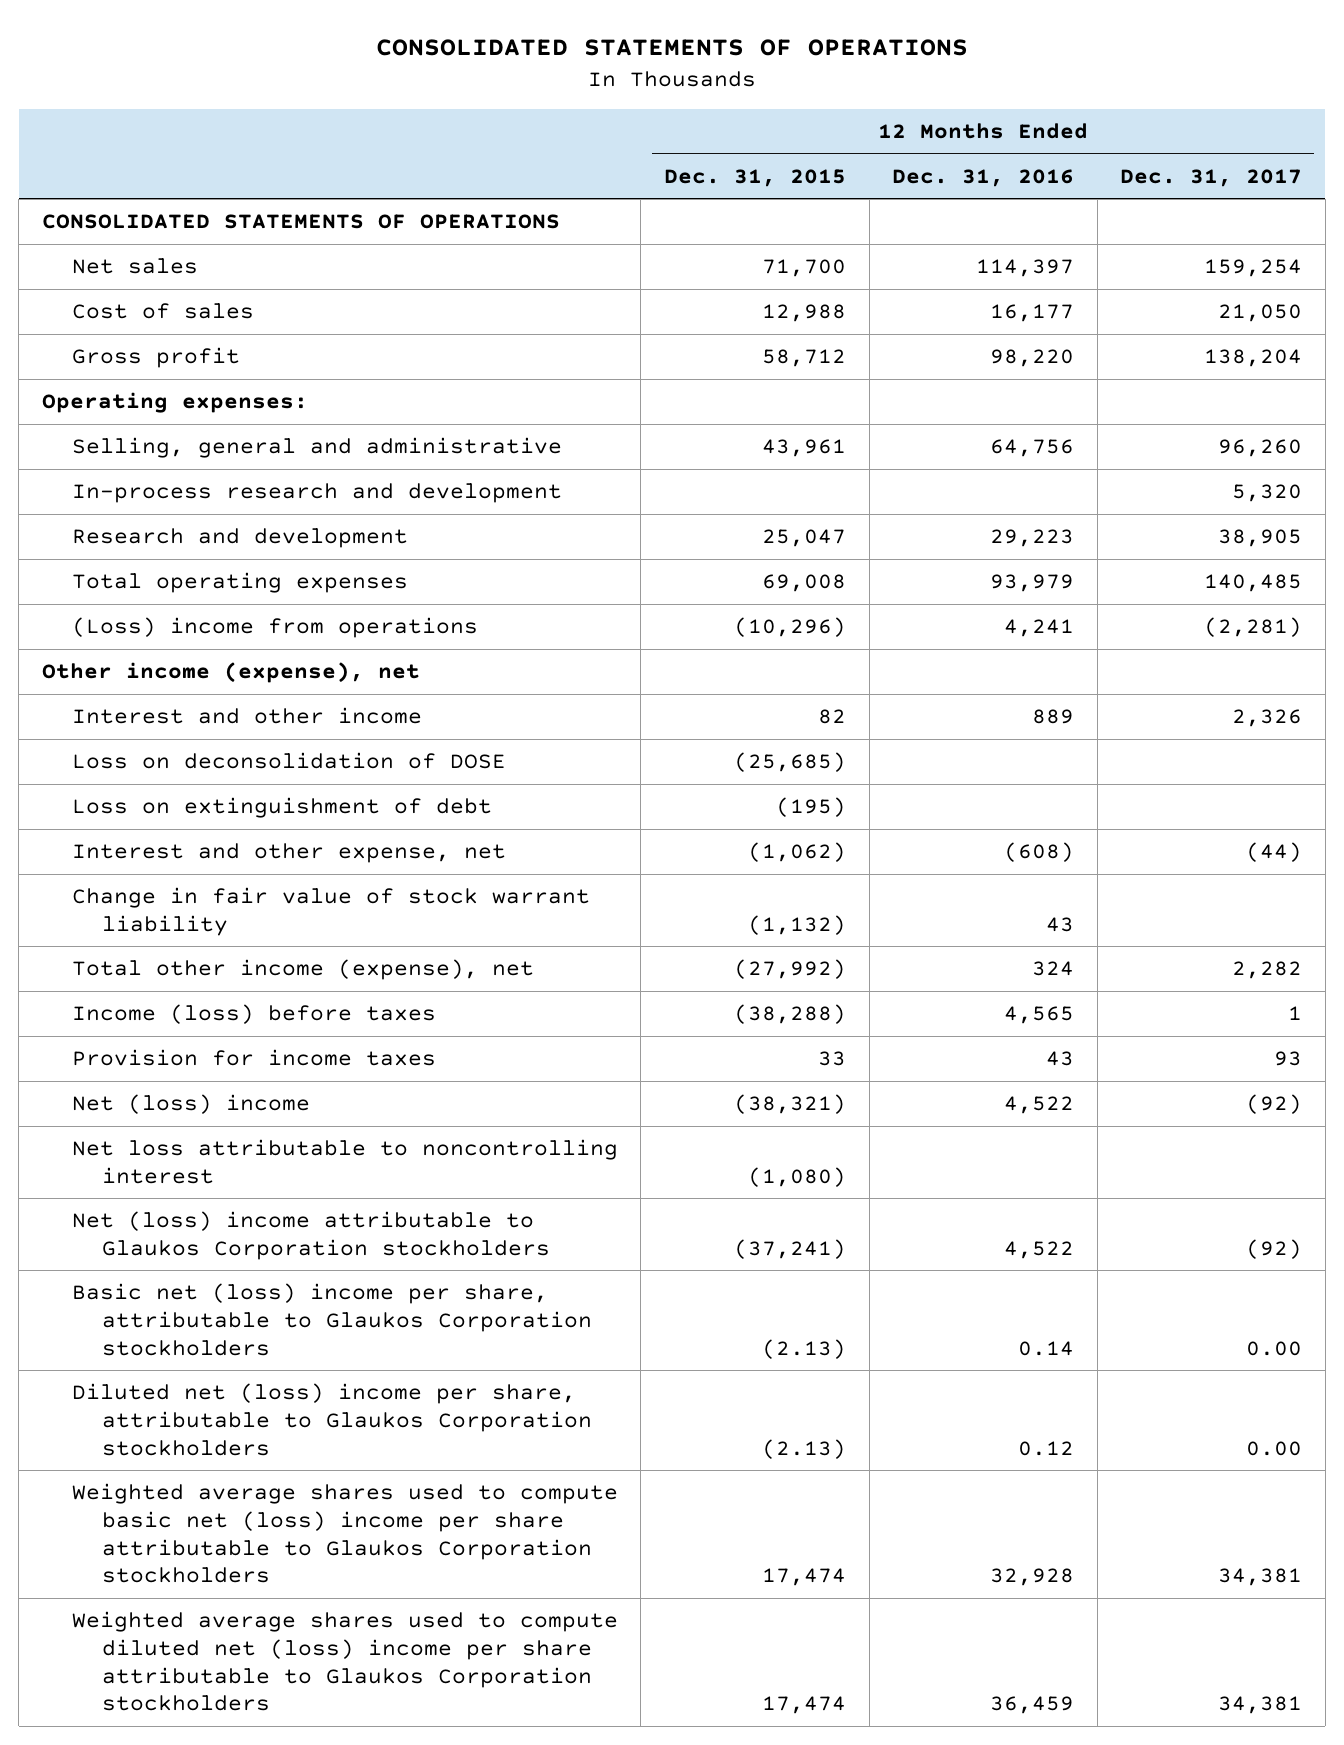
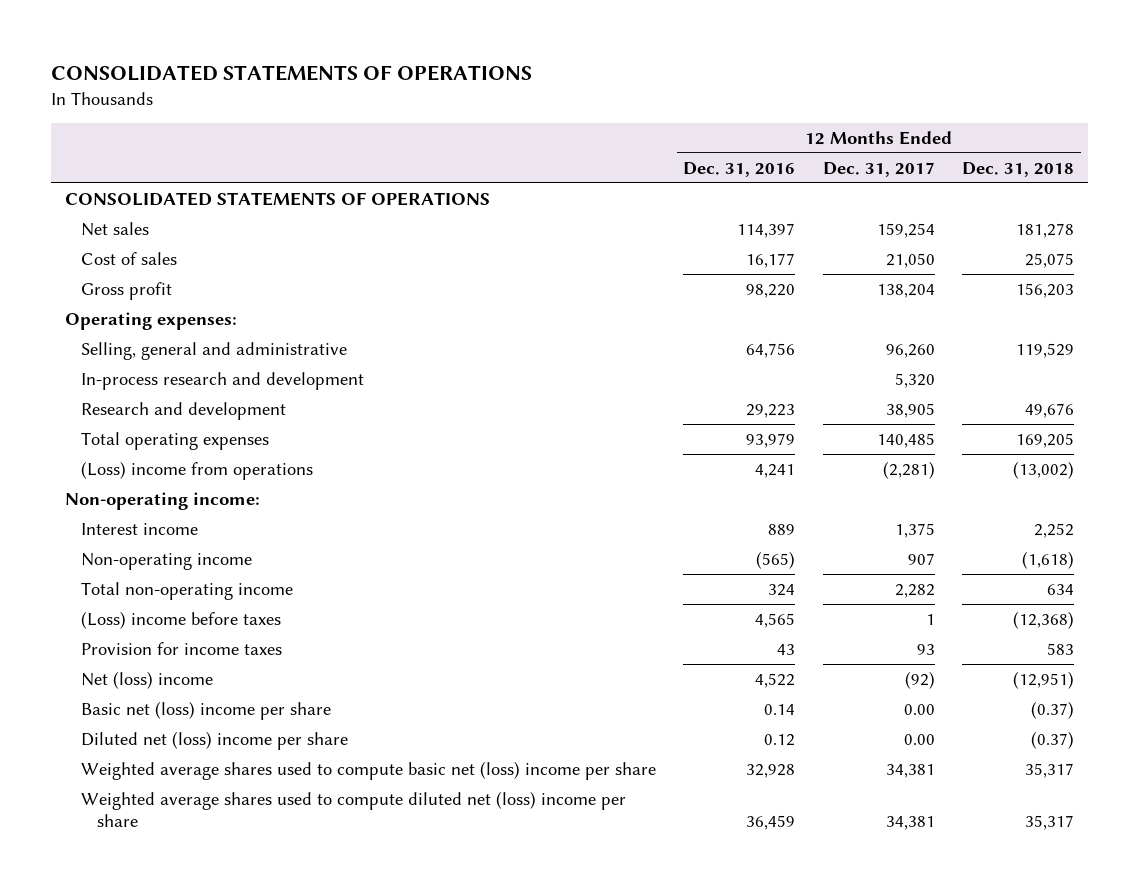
[663,168,846,187] Dec. 31, 2015 -> none
none -> [962,161,1075,177] Dec. 31, 2018
[71,752,506,770] Loss on deconsolidation of DOSE -> none
[71,797,492,819] Loss on extinguishment of debt -> none
[71,843,506,864] Interest and other expense, net -> none
[71,887,590,936] Change in fair value of stock warrant liability -> none
[41,662,420,684] Other income (expense), net -> [65,491,261,510] Non-operating income:
[71,707,422,725] Interest and other income -> [81,522,199,535] Interest income
[1232,709,1303,728] 2,326 -> [894,522,935,538] 1,375
none -> [81,552,253,570] Non-operating income
[71,959,534,981] Total other income (expense), net -> [81,581,294,600] Total non-operating income
[71,1004,436,1025] Income (loss) before taxes -> [81,610,282,629] (Loss) income before taxes
[71,1139,618,1184] Net loss attributable to noncontrolling interest -> none
[71,1211,550,1260] Net (loss) income attributable to Glaukos Corporation stockholders -> none
[71,1283,592,1356] Basic net (loss) income per share, attributable to Glaukos Corporation stockholders -> [81,700,332,720] Basic net (loss) income per share
[71,1383,592,1456] Diluted net (loss) income per share, attributable to Glaukos Corporation stockholders -> [81,730,349,750] Diluted net (loss) income per share
[71,1483,618,1584] Weighted average shares used to compute basic net (loss) income per share attributable to Glaukos Corporation stockholders -> [81,760,657,780] Weighted average shares used to compute basic net (loss) income per share
[71,1611,618,1712] Weighted average shares used to compute diluted net (loss) income per share attributable to Glaukos Corporation stockholders -> [81,790,627,827] Weighted average shares used to compute diluted net (loss) income per share

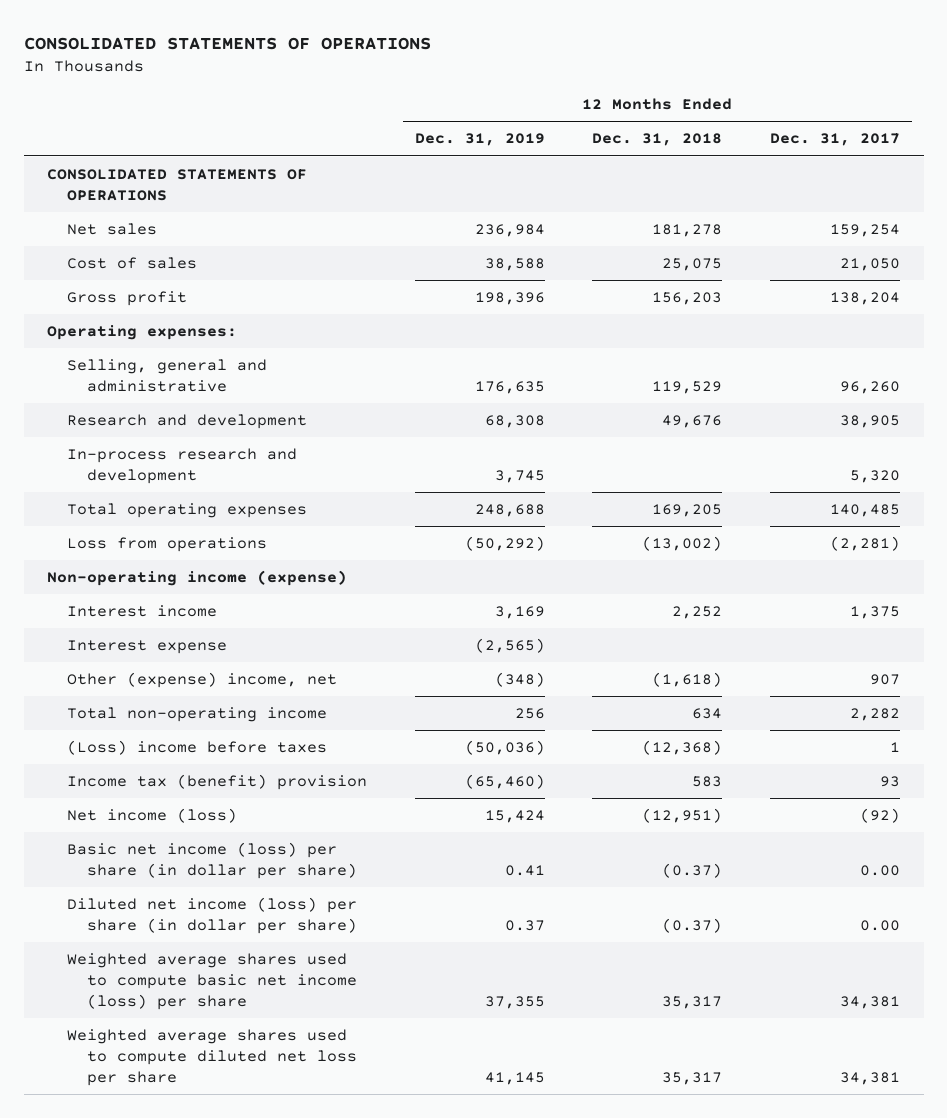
[683,161,796,177] Dec. 31, 2016 -> none
none -> [414,133,545,147] Dec. 31, 2019
[81,371,365,390] In-process research and development -> [67,447,298,484] In-process research and development
[81,460,314,480] (Loss) income from operations -> [67,536,268,552] Loss from operations
[65,491,261,510] Non-operating income: -> [47,569,348,586] Non-operating income (expense)
none -> [67,639,228,654] Interest expense
[81,552,253,570] Non-operating income -> [67,671,338,688] Other (expense) income, net
[81,641,283,655] Provision for income taxes -> [67,773,368,790] Income tax (benefit) provision
[81,670,214,689] Net (loss) income -> [67,807,238,823] Net income (loss)
[81,700,332,720] Basic net (loss) income per share -> [67,841,357,879] Basic net income (loss) per share (in dollar per share)
[81,730,349,750] Diluted net (loss) income per share -> [67,896,358,934] Diluted net income (loss) per share (in dollar per share)
[81,760,657,780] Weighted average shares used to compute basic net (loss) income per share -> [67,952,357,1010] Weighted average shares used to compute basic net income (loss) per share
[81,790,627,827] Weighted average shares used to compute diluted net (loss) income per share -> [67,1028,357,1086] Weighted average shares used to compute diluted net loss per share

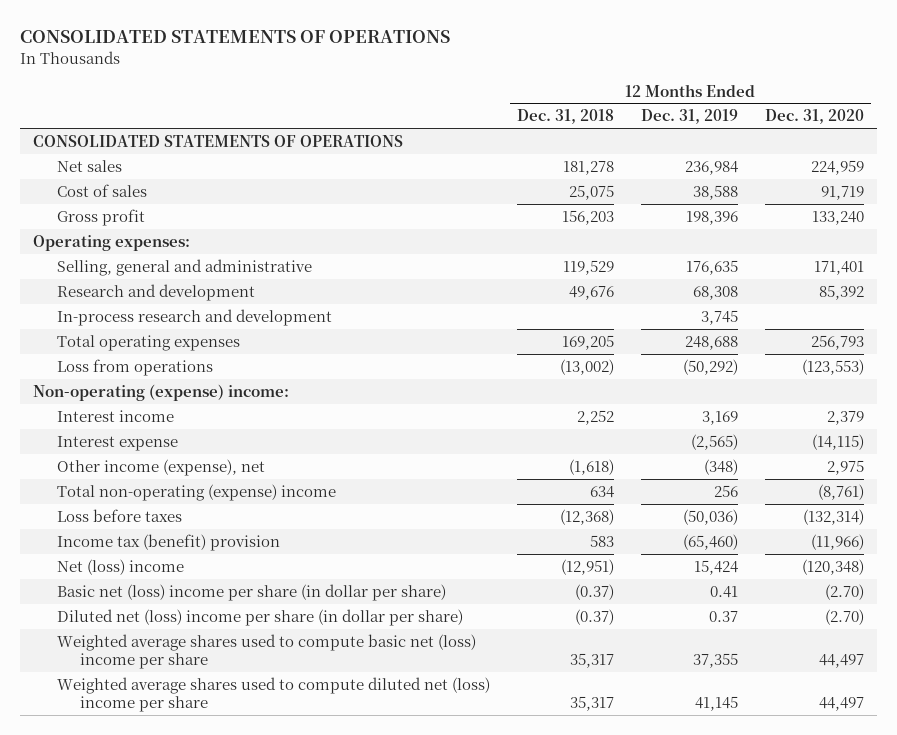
[769,133,900,147] Dec. 31, 2017 -> none
none -> [764,109,864,125] Dec. 31, 2020
[47,569,348,586] Non-operating income (expense) -> [33,383,290,401] Non-operating (expense) income:
[67,671,338,688] Other (expense) income, net -> [56,458,265,476] Other income (expense), net
[67,706,328,722] Total non-operating income -> [56,483,336,501] Total non-operating (expense) income
[67,739,328,755] (Loss) income before taxes -> [56,508,182,522] Loss before taxes
[67,807,238,823] Net income (loss) -> [56,558,184,575] Net (loss) income
[67,841,357,879] Basic net income (loss) per share (in dollar per share) -> [56,583,446,601] Basic net (loss) income per share (in dollar per share)
[67,896,358,934] Diluted net income (loss) per share (in dollar per share) -> [56,608,463,626] Diluted net (loss) income per share (in dollar per share)
[67,952,357,1010] Weighted average shares used to compute basic net income (loss) per share -> [56,633,476,670] Weighted average shares used to compute basic net (loss) income per share
[67,1028,357,1086] Weighted average shares used to compute diluted net loss per share -> [56,676,490,713] Weighted average shares used to compute diluted net (loss) income per share

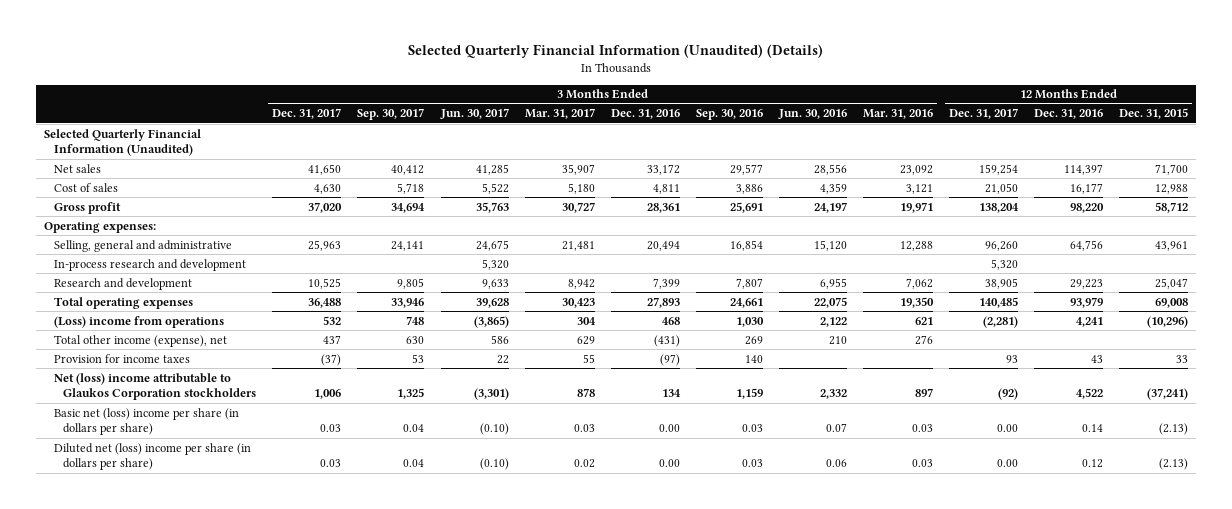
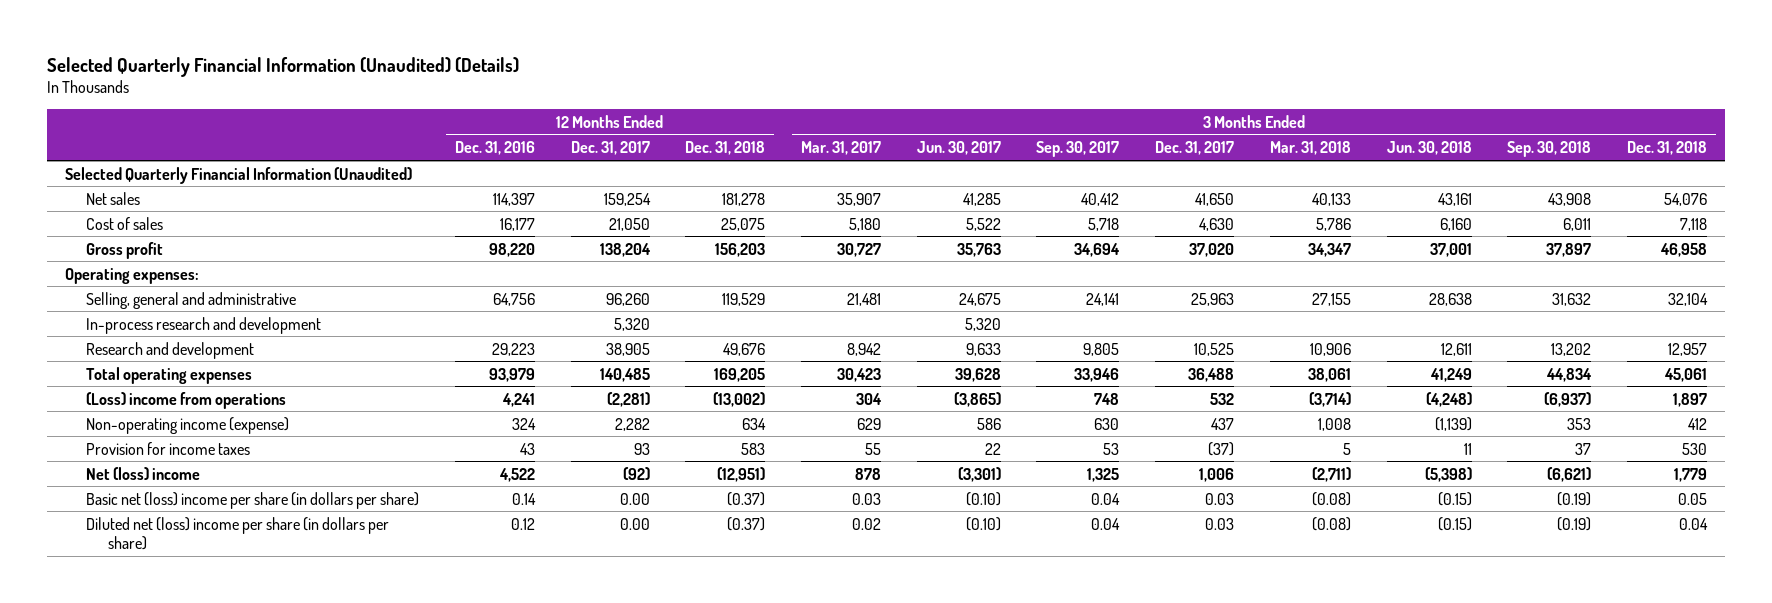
[610,109,680,120] Dec. 31, 2016 -> none
[695,109,763,121] Sep. 30, 2016 -> none
[777,109,847,120] Jun. 30, 2016 -> none
[863,109,934,120] Mar. 31, 2016 -> none
[1119,108,1189,120] Dec. 31, 2015 -> none
none -> [685,141,766,156] Dec. 31, 2018
none -> [1269,141,1351,156] Mar. 31, 2018
none -> [1386,141,1472,156] Jun. 30, 2018
none -> [1507,141,1592,158] Sep. 30, 2018
none -> [1627,141,1708,156] Dec. 31, 2018
[53,334,227,347] Total other income (expense), net -> none
none -> [86,416,290,434] Non-operating income (expense)
[53,372,257,401] Net (loss) income attributable to Glaukos Corporation stockholders -> [86,466,201,480] Net (loss) income

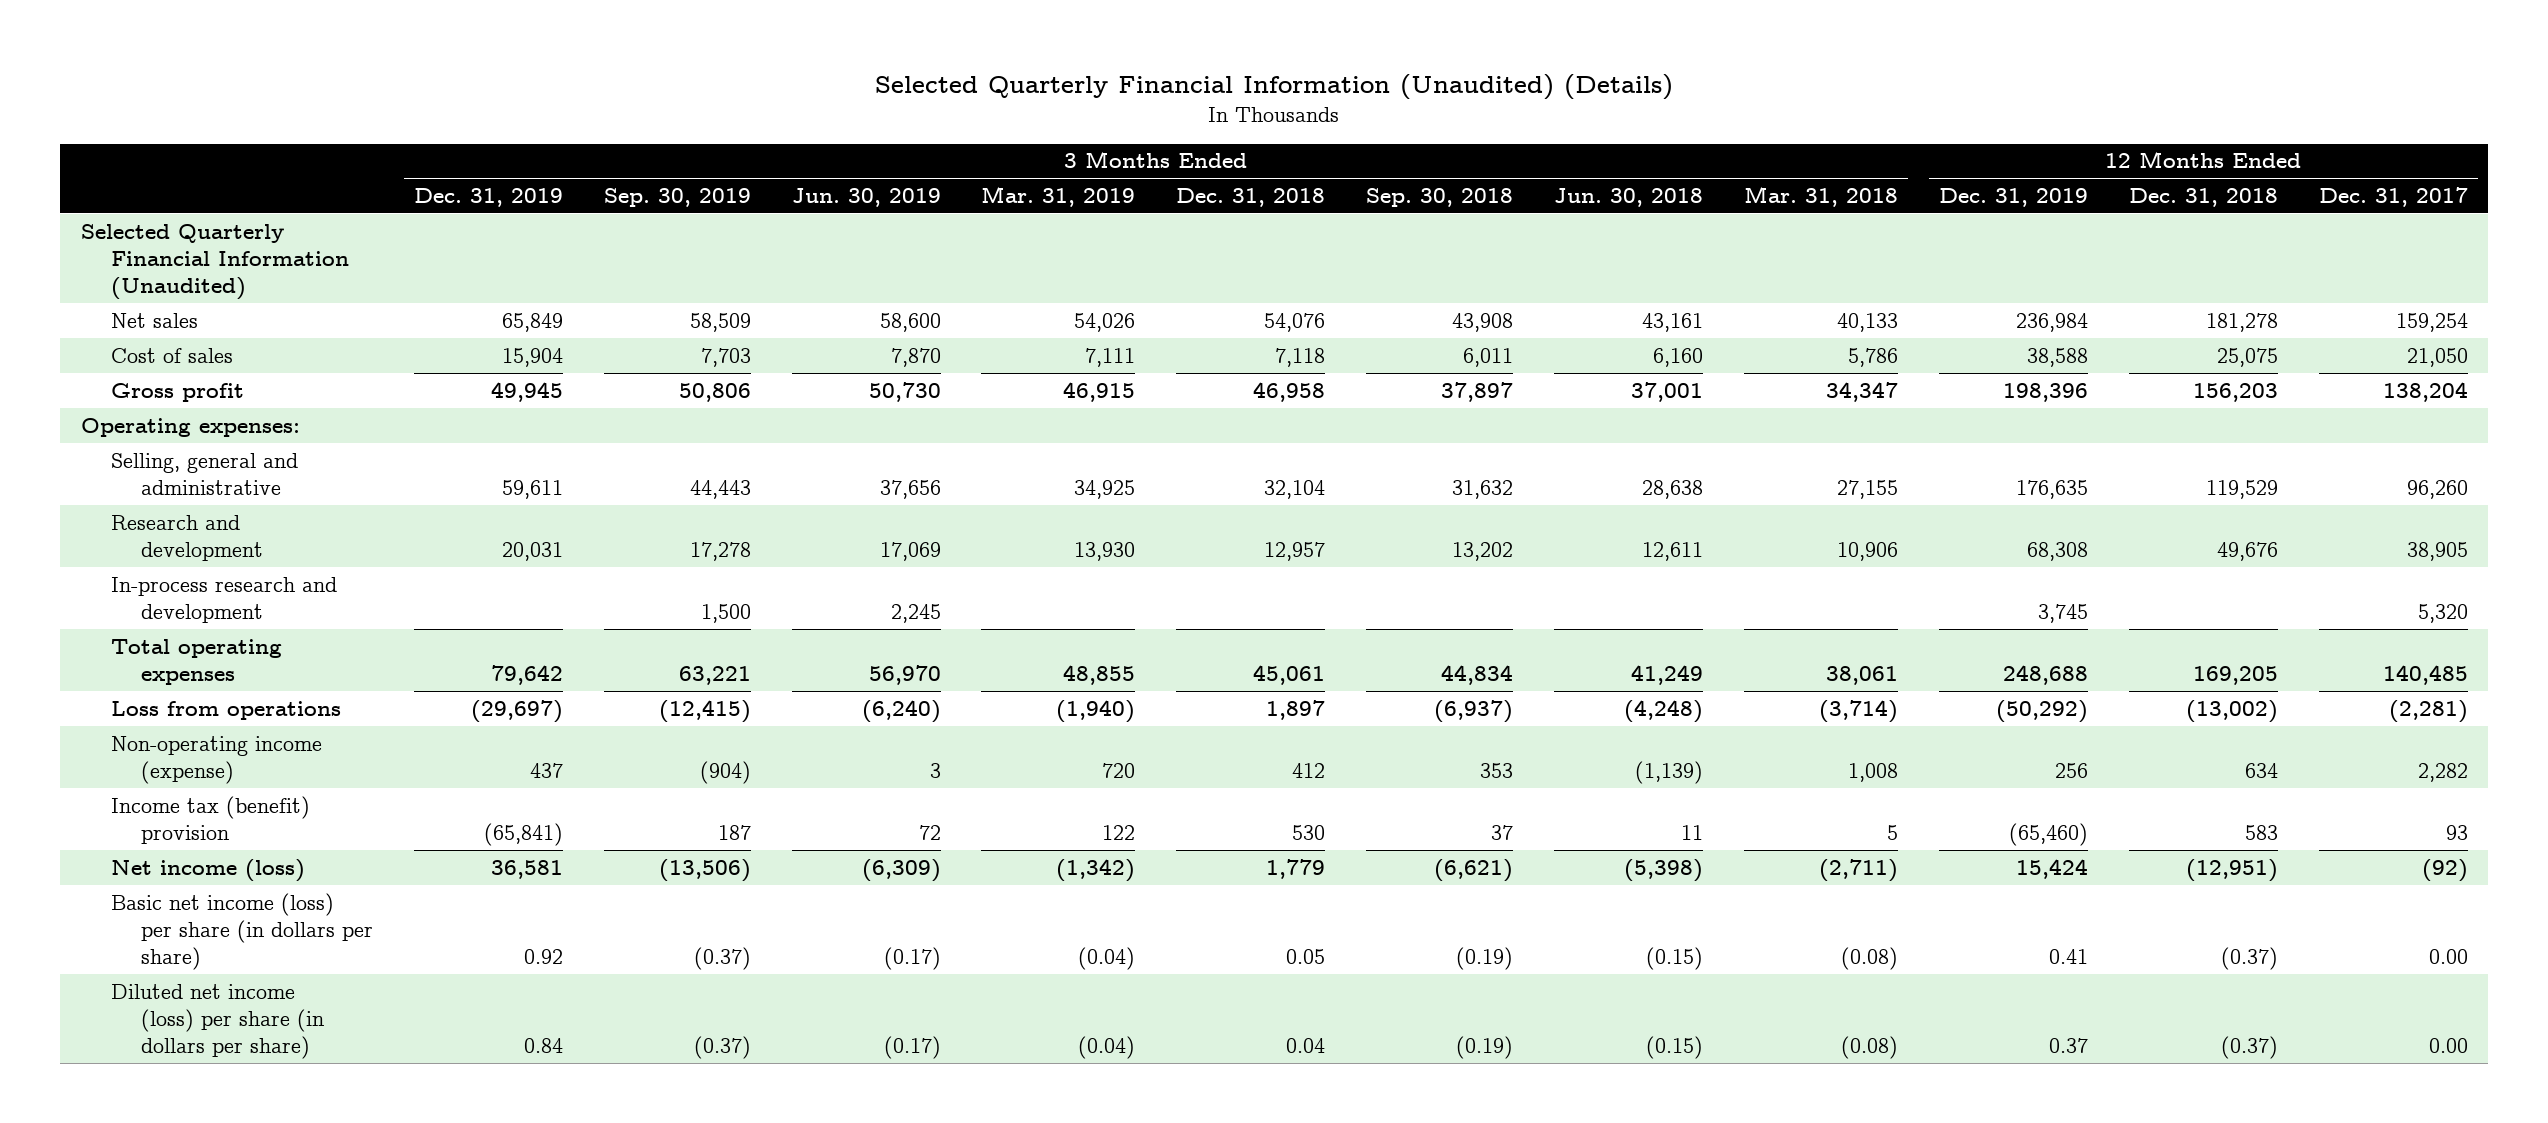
[454,141,535,156] Dec. 31, 2016 -> none
[801,141,882,156] Mar. 31, 2017 -> none
[916,141,1001,156] Jun. 30, 2017 -> none
[1036,141,1120,158] Sep. 30, 2017 -> none
[1155,141,1235,156] Dec. 31, 2017 -> none
none -> [413,187,563,207] Dec. 31, 2019
none -> [603,187,751,207] Sep. 30, 2019
none -> [791,187,941,207] Jun. 30, 2019
none -> [981,185,1136,207] Mar. 31, 2019
none -> [1938,187,2088,207] Dec. 31, 2019
[86,316,322,334] In-process research and development -> [110,576,337,624] In-process research and development
[86,391,287,409] (Loss) income from operations -> [110,700,341,720] Loss from operations
[86,441,251,455] Provision for income taxes -> [110,795,310,845] Income tax (benefit) provision
[86,466,201,480] Net (loss) income -> [110,858,305,882] Net income (loss)
[86,491,420,509] Basic net (loss) income per share (in dollars per share) -> [110,892,373,971] Basic net income (loss) per share (in dollars per share)
[86,516,390,551] Diluted net (loss) income per share (in dollars per share) -> [110,983,324,1060] Diluted net income (loss) per share (in dollars per share)

